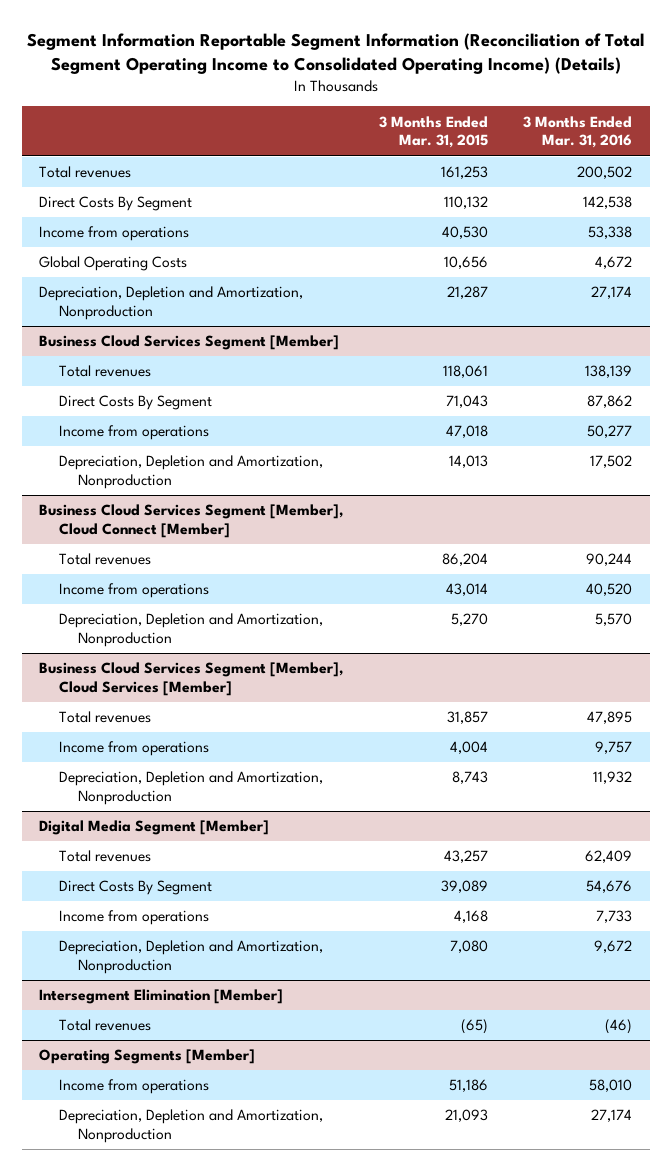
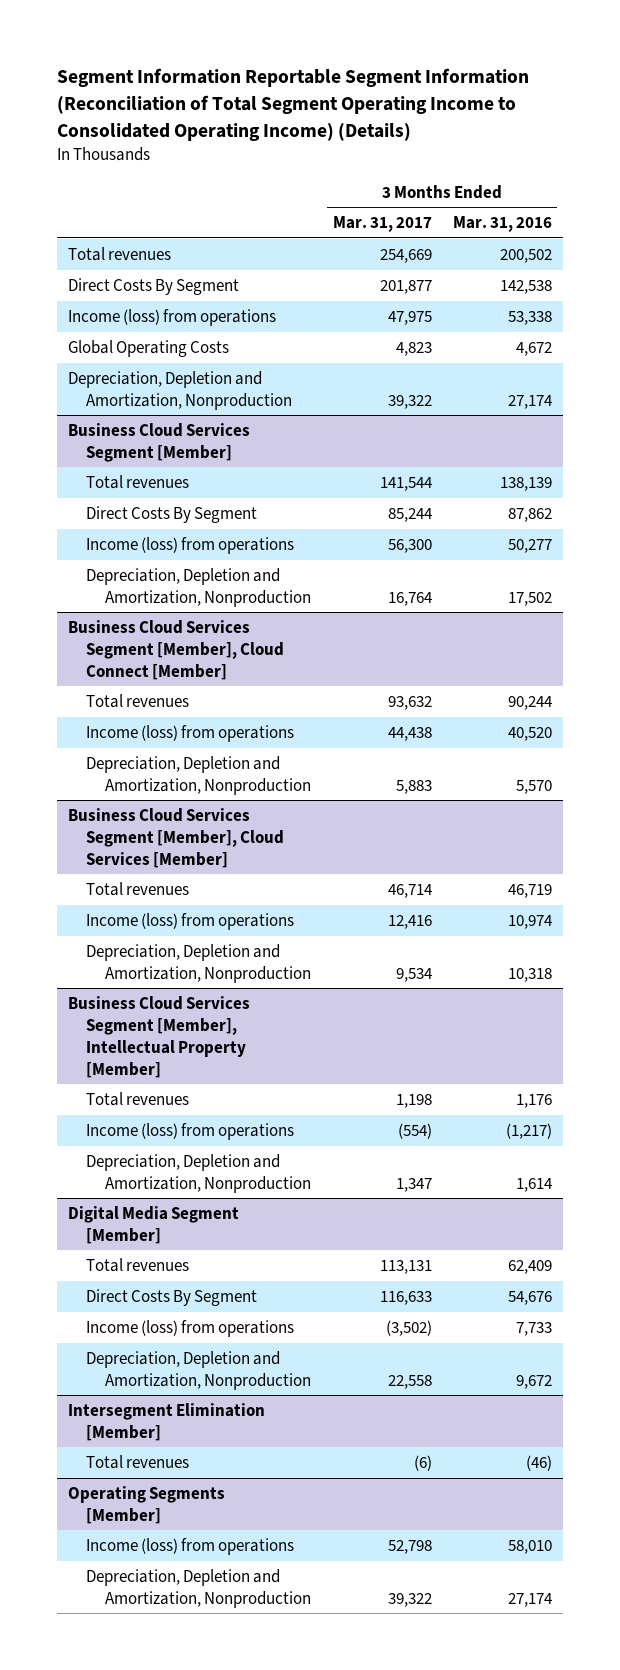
[378,115,488,149] 3 Months Ended Mar. 31, 2015 -> none
none -> [332,216,432,233] Mar. 31, 2017
[39,226,190,242] Income from operations -> [67,308,276,326] Income (loss) from operations
[58,425,209,441] Income from operations -> [86,536,295,554] Income (loss) from operations
[58,583,209,599] Income from operations -> [86,724,295,742] Income (loss) from operations
[587,711,633,725] 47,895 -> [508,883,553,898] 46,719
[58,741,209,757] Income from operations -> [86,912,295,930] Income (loss) from operations
[595,741,633,755] 9,757 -> [508,914,553,929] 10,974
[593,771,633,785] 11,932 -> [508,967,553,982] 10,318
none -> [67,995,250,1078] Business Cloud Services Segment [Member], Intellectual Property [Member]
none -> [86,1091,190,1106] Total revenues
none -> [86,1122,295,1140] Income (loss) from operations
none -> [86,1153,312,1193] Depreciation, Depletion and Amortization, Nonproduction
[58,910,209,926] Income from operations -> [86,1319,295,1337] Income (loss) from operations
[58,1079,209,1095] Income from operations -> [86,1537,295,1555] Income (loss) from operations

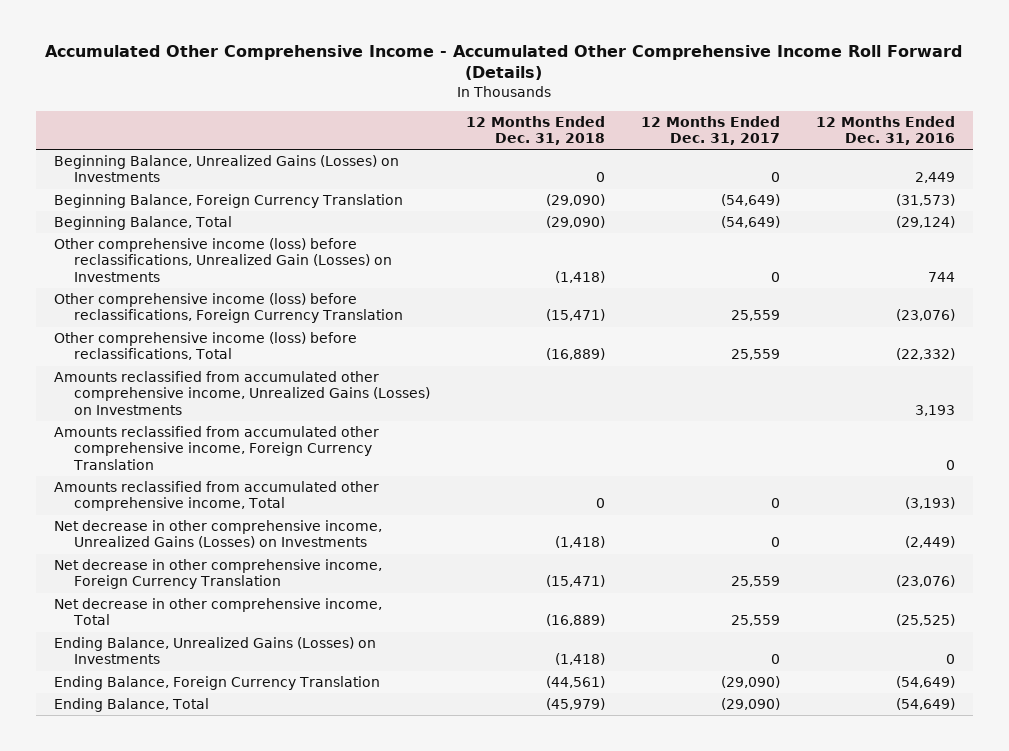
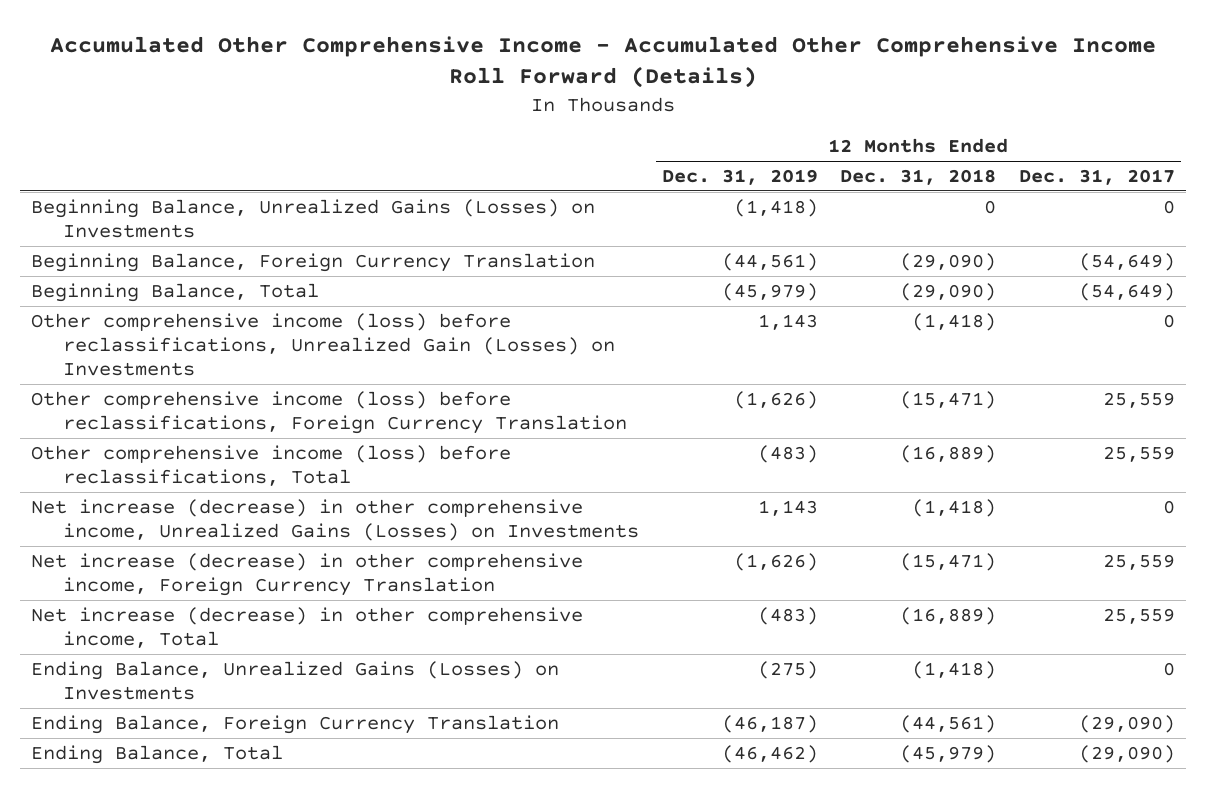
[815,115,955,146] 12 Months Ended Dec. 31, 2016 -> none
none -> [661,168,818,185] Dec. 31, 2019
[53,371,430,415] Amounts reclassified from accumulated other comprehensive income, Unrealized Gains (Losses) on Investments -> none
[53,426,379,470] Amounts reclassified from accumulated other comprehensive income, Foreign Currency Translation -> none
[53,481,379,512] Amounts reclassified from accumulated other comprehensive income, Total -> none
[53,520,382,549] Net decrease in other comprehensive income, Unrealized Gains (Losses) on Investments -> [31,498,640,541] Net increase (decrease) in other comprehensive income, Unrealized Gains (Losses) on Investments
[53,559,382,590] Net decrease in other comprehensive income, Foreign Currency Translation -> [31,552,584,596] Net increase (decrease) in other comprehensive income, Foreign Currency Translation
[53,598,382,626] Net decrease in other comprehensive income, Total -> [31,606,584,648] Net increase (decrease) in other comprehensive income, Total

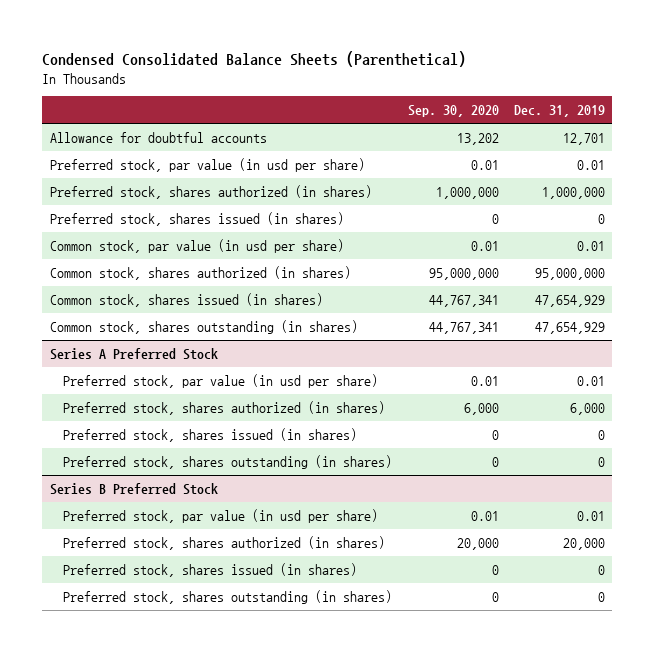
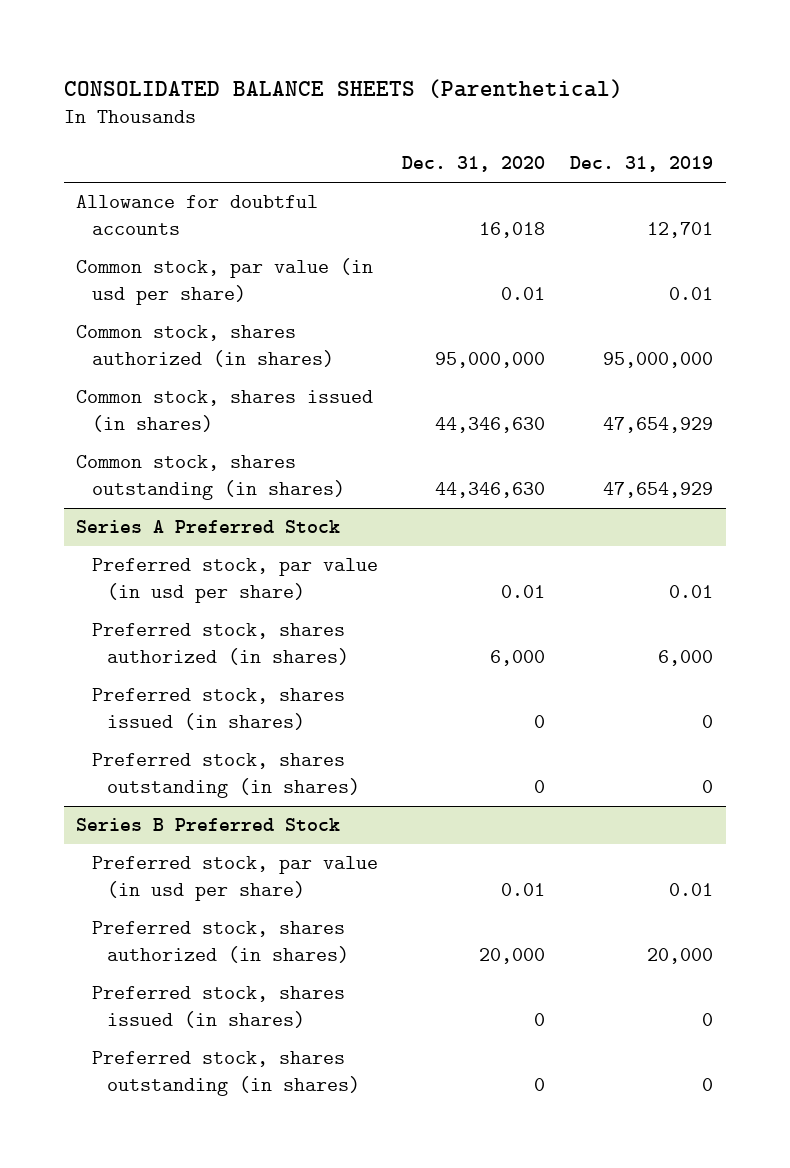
[42,50,467,67] Condensed Consolidated Balance Sheets (Parenthetical) -> [63,78,623,98] CONSOLIDATED BALANCE SHEETS (Parenthetical)
[407,105,499,118] Sep. 30, 2020 -> none
none -> [402,156,546,173] Dec. 31, 2020
[49,157,365,172] Preferred stock, par value (in usd per share) -> none
[49,184,372,199] Preferred stock, shares authorized (in shares) -> none
[49,211,344,226] Preferred stock, shares issued (in shares) -> none

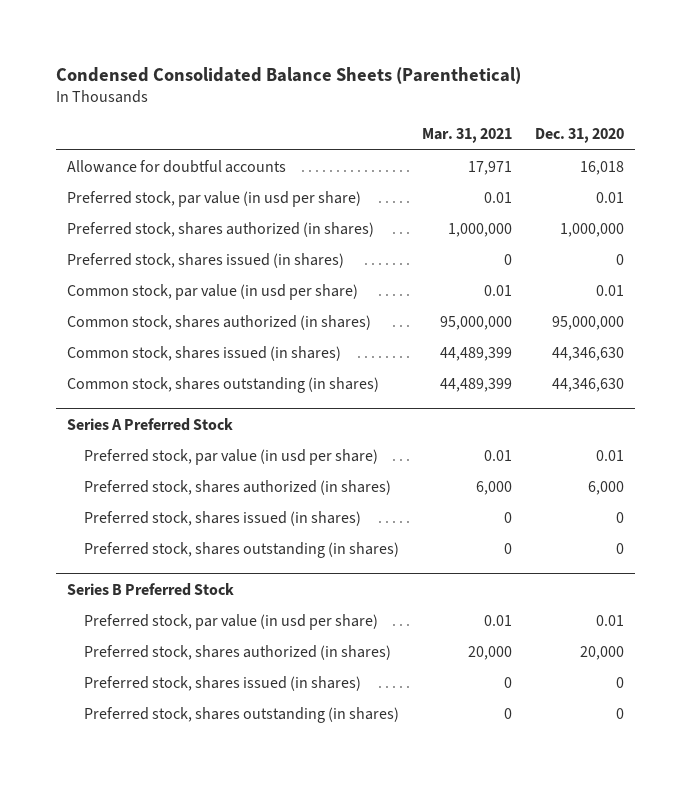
[63,78,623,98] CONSOLIDATED BALANCE SHEETS (Parenthetical) -> [55,66,521,84] Condensed Consolidated Balance Sheets (Parenthetical)
[570,156,714,173] Dec. 31, 2019 -> none
none -> [421,128,512,144] Mar. 31, 2021
none -> [67,190,362,207] Preferred stock, par value (in usd per share)
none -> [67,221,375,237] Preferred stock, shares authorized (in shares)
none -> [67,252,345,268] Preferred stock, shares issued (in shares)

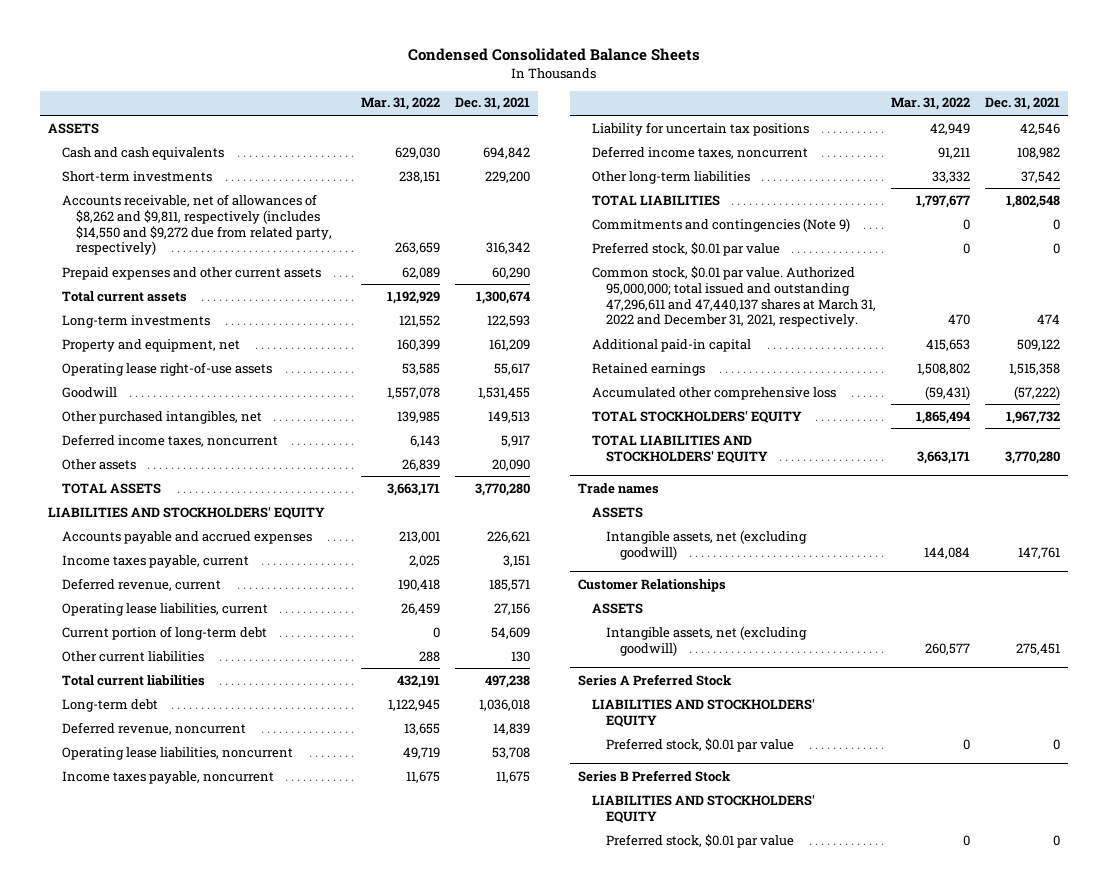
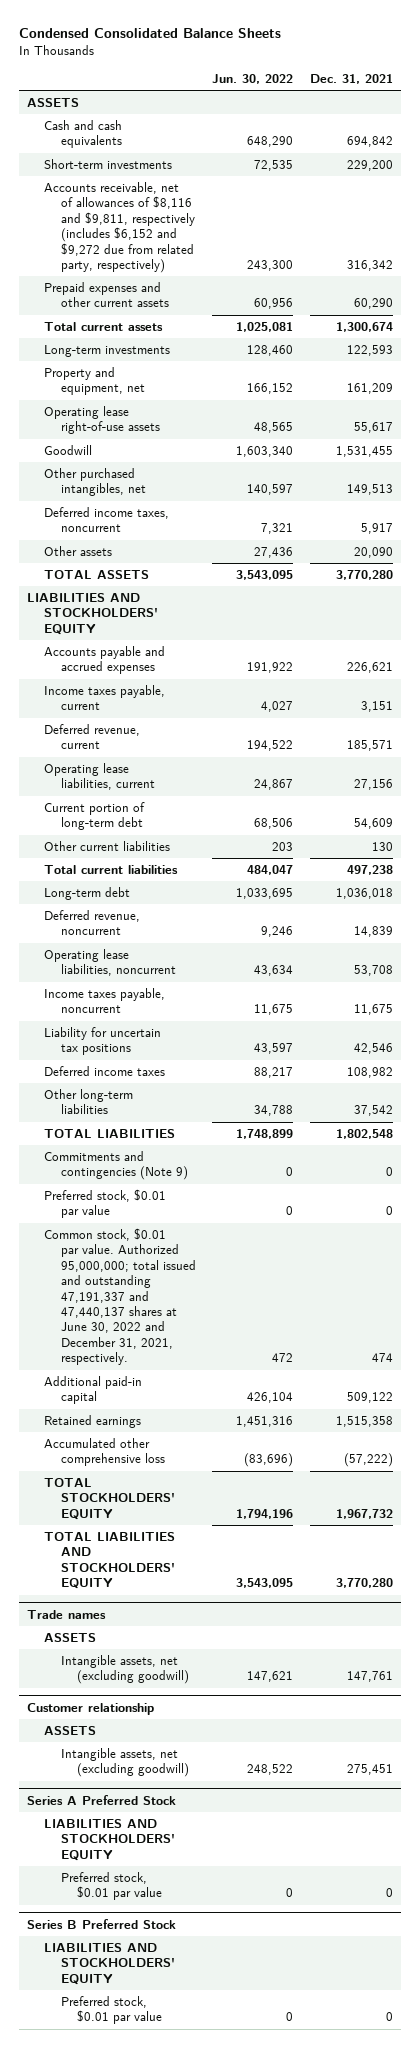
[361,97,441,111] Mar. 31, 2022 -> none
none -> [212,73,294,84] Jun. 30, 2022
[61,193,333,256] Accounts receivable, net of allowances of $8,262 and $9,811, respectively (includes $14,550 and $9,272 due from related party, respectively) -> [44,181,195,274] Accounts receivable, net of allowances of $8,116 and $9,811, respectively (includes $6,152 and $9,272 due from related party, respectively)
[591,145,808,159] Deferred income taxes, noncurrent -> [44,1065,166,1076] Deferred income taxes
[591,265,877,328] Common stock, $0.01 par value. Authorized 95,000,000; total issued and outstanding 47,296,611 and 47,440,137 shares at March 31, 2022 and December 31, 2021, respectively. -> [44,1227,196,1366] Common stock, $0.01 par value. Authorized 95,000,000; total issued and outstanding 47,191,337 and 47,440,137 shares at June 30, 2022 and December 31, 2021, respectively.
[577,578,726,592] Customer Relationships -> [27,1702,155,1715] Customer relationship

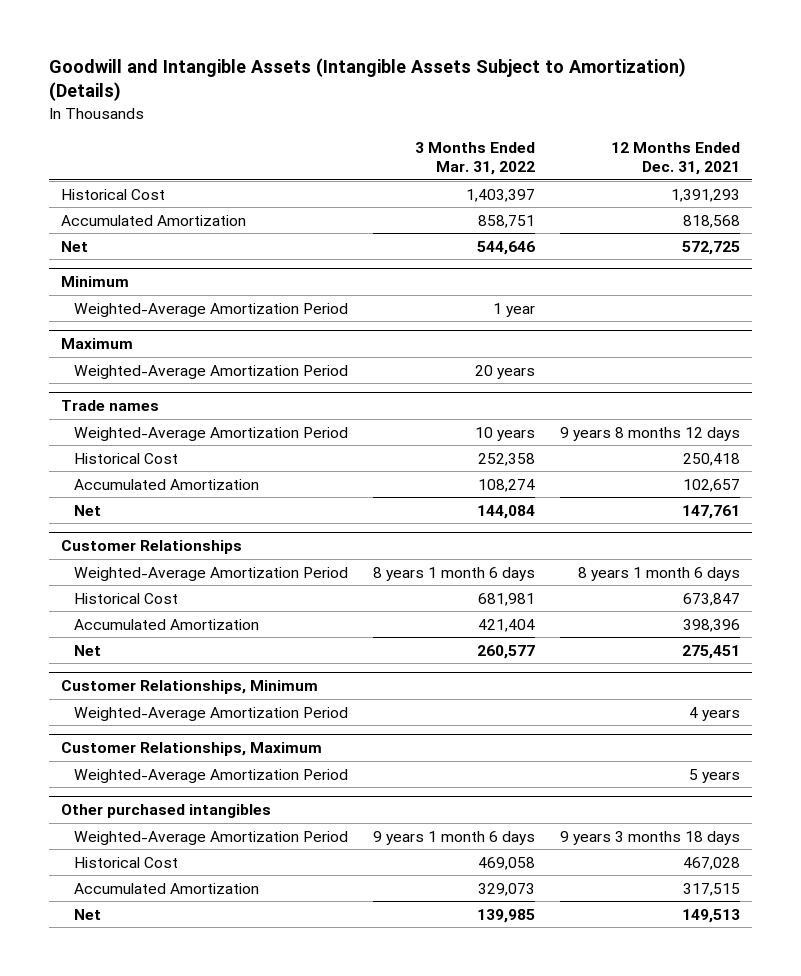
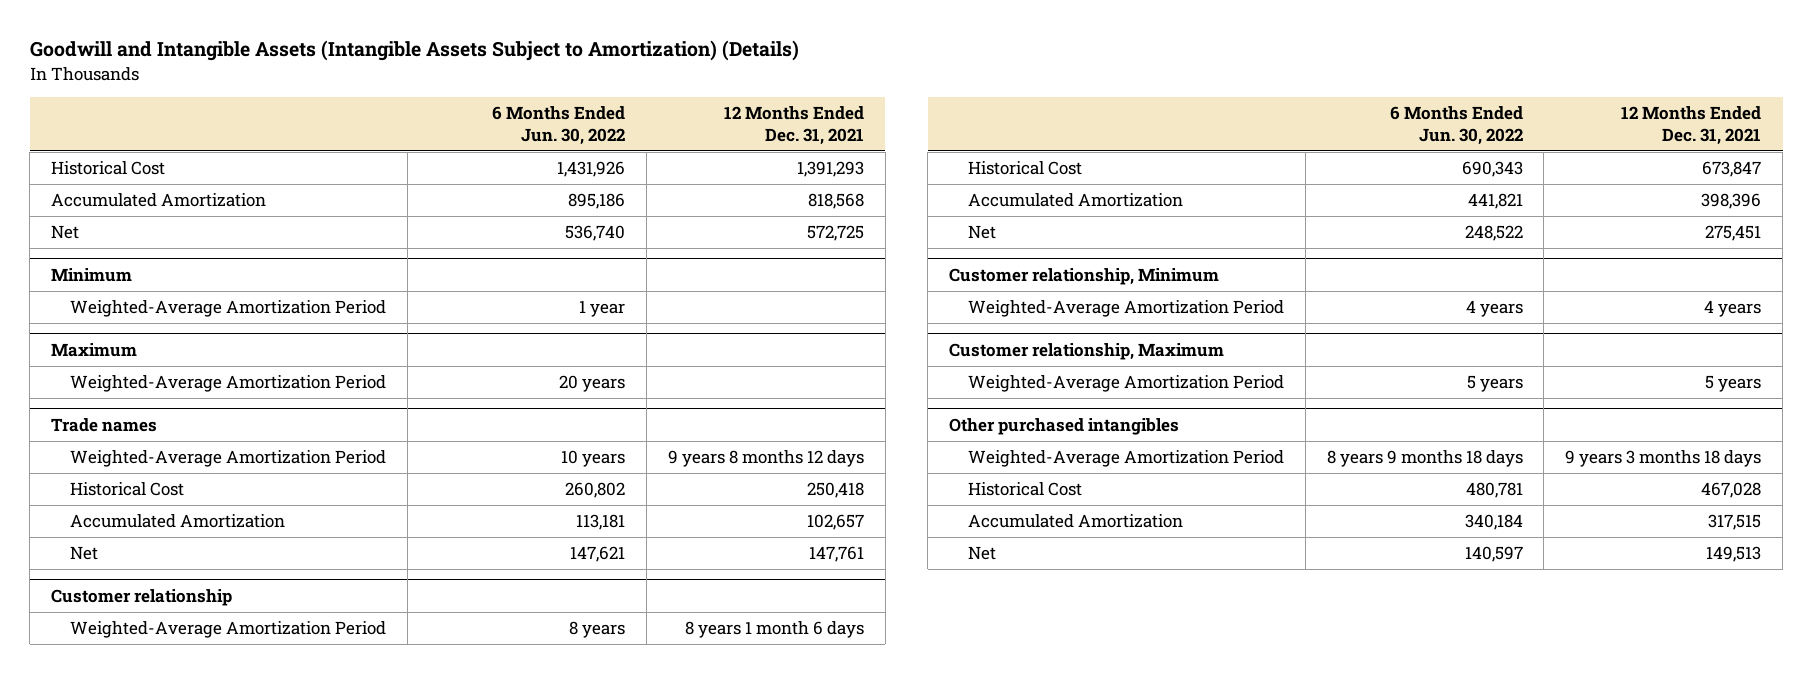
[414,141,535,176] 3 Months Ended Mar. 31, 2022 -> none
none -> [491,105,625,145] 6 Months Ended Jun. 30, 2022
[61,540,243,555] Customer Relationships -> [51,589,233,607] Customer relationship
[61,680,319,695] Customer Relationships, Minimum -> [949,268,1220,286] Customer relationship, Minimum
[61,742,323,757] Customer Relationships, Maximum -> [949,343,1225,361] Customer relationship, Maximum

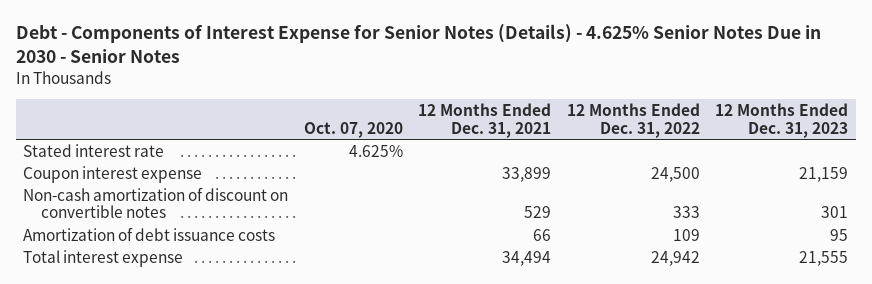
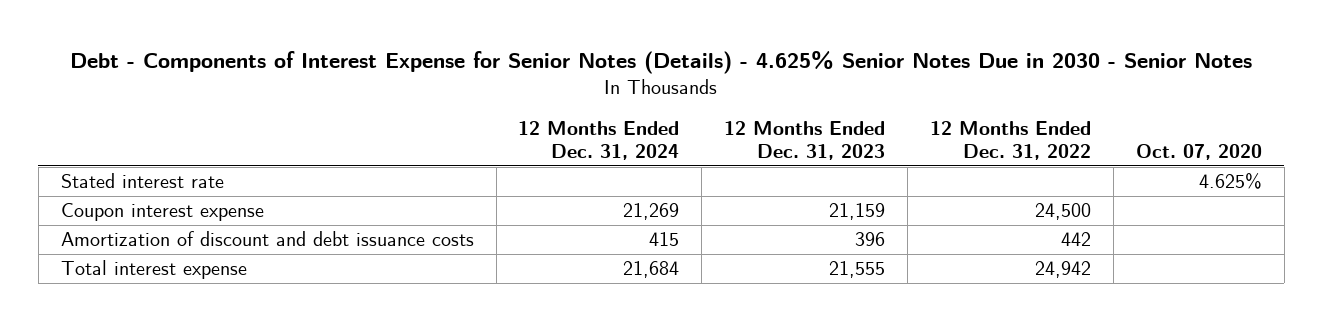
[418,103,552,138] 12 Months Ended Dec. 31, 2021 -> none
none -> [518,120,680,160] 12 Months Ended Dec. 31, 2024
[23,186,289,219] Non-cash amortization of discount on convertible notes -> none
[23,226,276,241] Amortization of debt issuance costs -> [60,231,474,247] Amortization of discount and debt issuance costs
[672,228,700,241] 109 -> [1061,232,1092,247] 442
[830,228,849,241] 95 -> [855,232,886,247] 396

